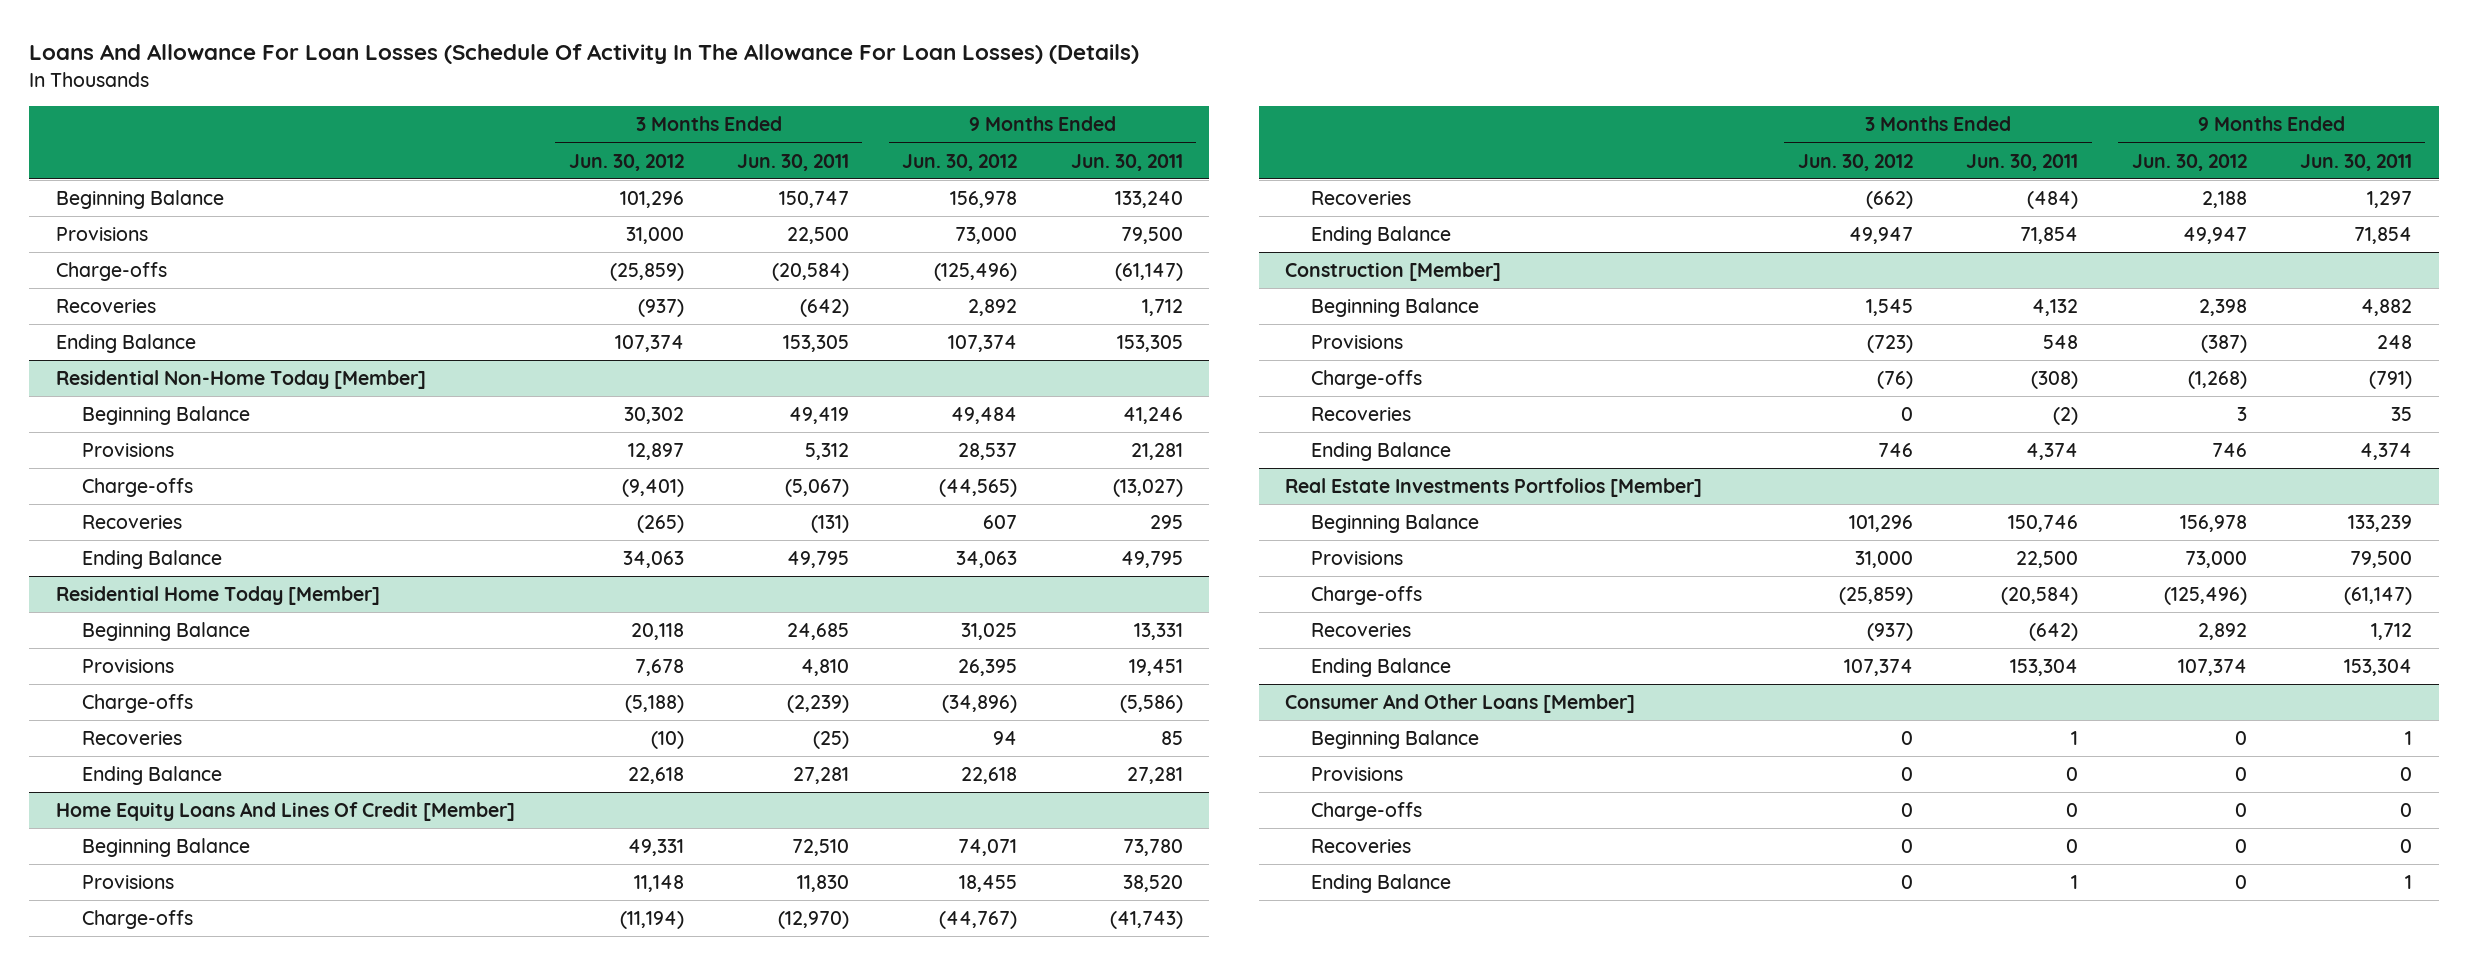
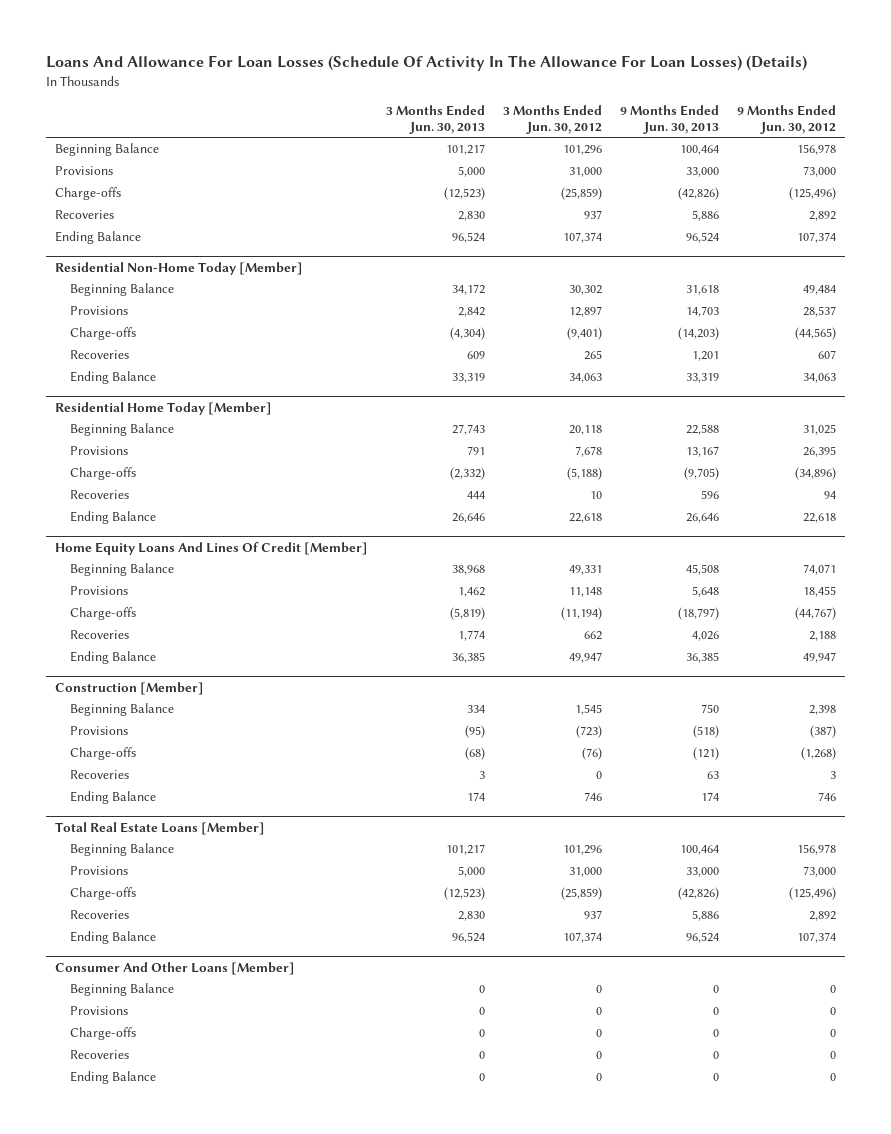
[736,153,849,171] Jun. 30, 2011 -> none
[1070,153,1183,171] Jun. 30, 2011 -> none
none -> [385,104,485,134] 3 Months Ended Jun. 30, 2013
none -> [619,104,719,134] 9 Months Ended Jun. 30, 2013
[637,299,684,318] (937) -> [583,210,602,220] 937
[636,515,684,534] (265) -> [583,350,602,361] 265
[650,731,684,750] (10) -> [589,491,602,500] 10
[1865,191,1913,210] (662) -> [583,631,602,641] 662
[1285,478,1703,498] Real Estate Investments Portfolios [Member] -> none
none -> [54,821,265,835] Total Real Estate Loans [Member]
[1866,623,1913,642] (937) -> [583,910,602,920] 937

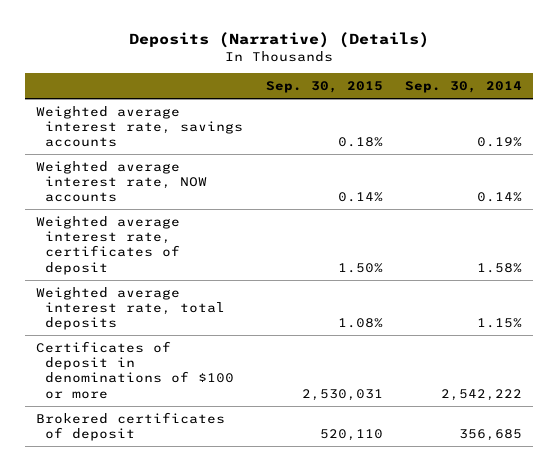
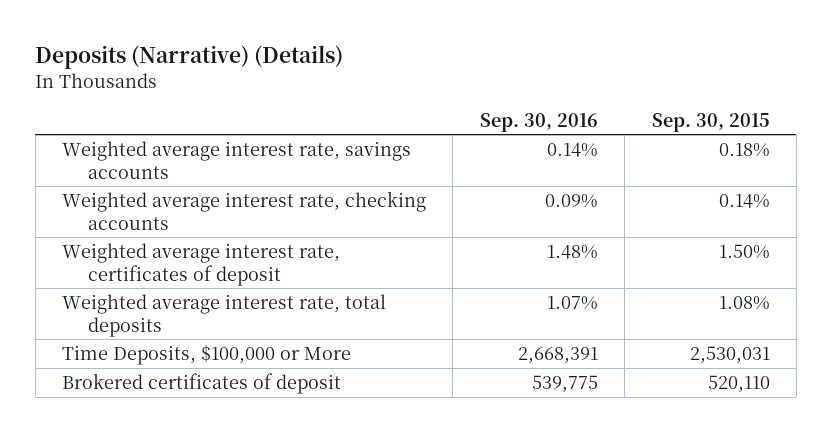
[405,81,523,94] Sep. 30, 2014 -> none
none -> [479,112,598,132] Sep. 30, 2016
[35,160,208,203] Weighted average interest rate, NOW accounts -> [61,190,426,230] Weighted average interest rate, checking accounts
[35,340,235,399] Certificates of deposit in denominations of $100 or more -> [61,344,351,365] Time Deposits, $100,000 or More

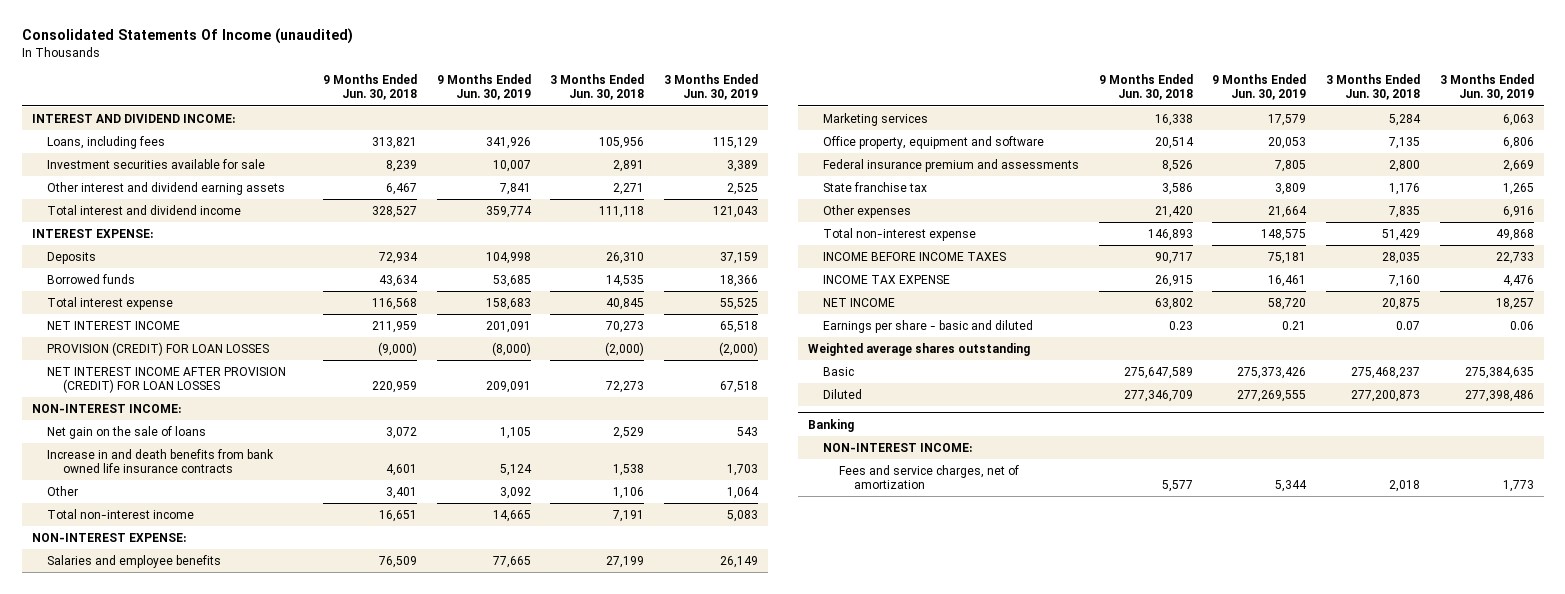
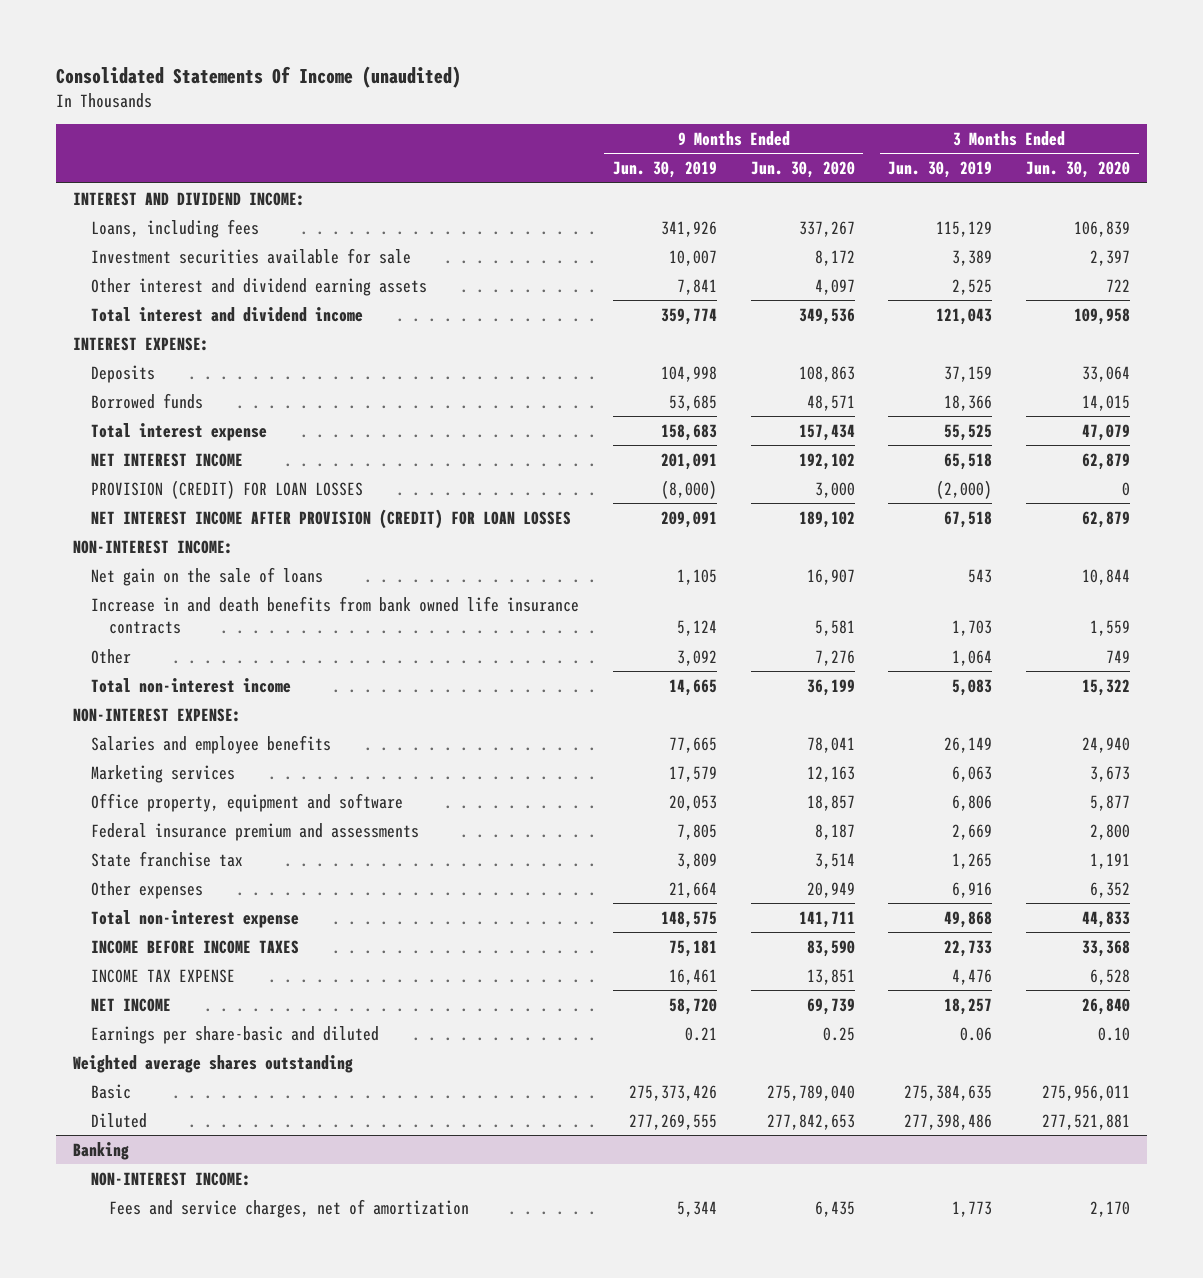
[322,74,417,101] 9 Months Ended Jun. 30, 2018 -> none
[550,74,645,101] 3 Months Ended Jun. 30, 2018 -> none
none -> [750,161,855,179] Jun. 30, 2020
none -> [1026,161,1131,179] Jun. 30, 2020
[823,319,1034,333] Earnings per share - basic and diluted -> [90,1025,379,1044] Earnings per share-basic and diluted

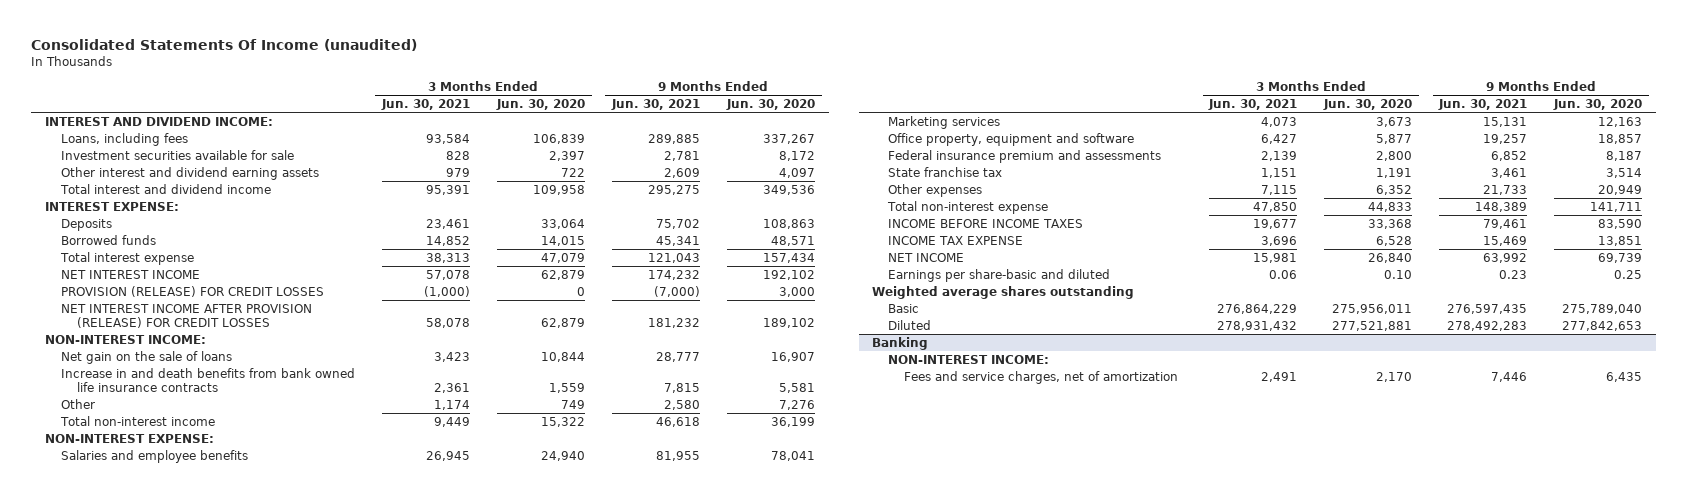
[612,161,717,179] Jun. 30, 2019 -> none
[888,161,993,179] Jun. 30, 2019 -> none
none -> [380,99,470,111] Jun. 30, 2021
none -> [610,99,700,111] Jun. 30, 2021
[90,479,363,499] PROVISION (CREDIT) FOR LOAN LOSSES -> [60,285,324,297] PROVISION (RELEASE) FOR CREDIT LOSSES
[90,508,571,529] NET INTEREST INCOME AFTER PROVISION (CREDIT) FOR LOAN LOSSES -> [60,303,312,328] NET INTEREST INCOME AFTER PROVISION (RELEASE) FOR CREDIT LOSSES

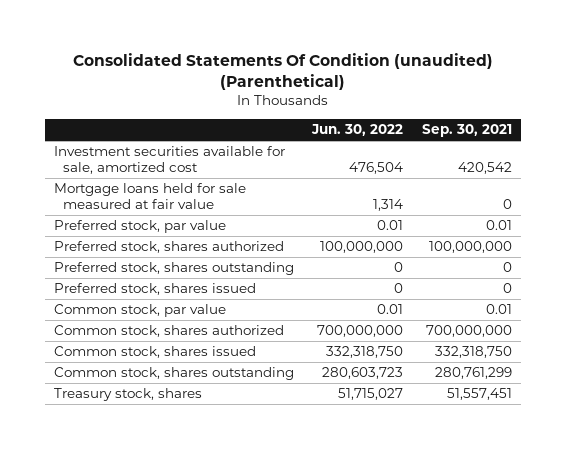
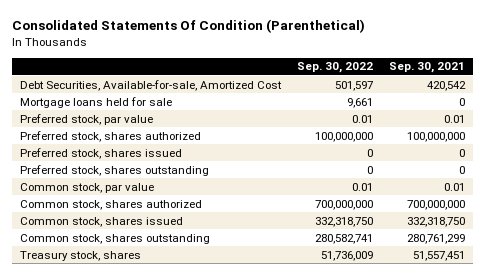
[72,52,493,90] Consolidated Statements Of Condition (unaudited) (Parenthetical) -> [12,19,366,34] Consolidated Statements Of Condition (Parenthetical)
[311,124,404,137] Jun. 30, 2022 -> none
none -> [297,62,374,74] Sep. 30, 2022
[53,146,285,175] Investment securities available for sale, amortized cost -> [20,79,283,91] Debt Securities, Available-for-sale, Amortized Cost
[53,183,246,210] Mortgage loans held for sale measured at fair value -> [20,96,173,108] Mortgage loans held for sale
[53,262,294,276] Preferred stock, shares outstanding -> [20,164,210,176] Preferred stock, shares outstanding

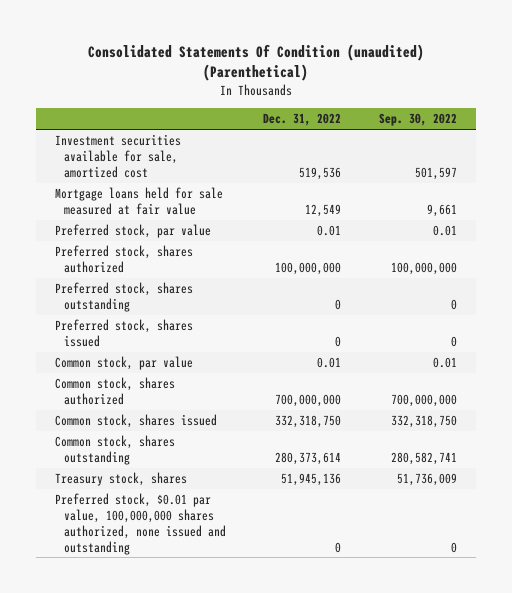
[12,19,366,34] Consolidated Statements Of Condition (Parenthetical) -> [87,43,424,82] Consolidated Statements Of Condition (unaudited) (Parenthetical)
[389,62,466,74] Sep. 30, 2021 -> none
none -> [263,113,342,127] Dec. 31, 2022
[20,79,283,91] Debt Securities, Available-for-sale, Amortized Cost -> [54,134,181,178] Investment securities available for sale, amortized cost
[20,96,173,108] Mortgage loans held for sale -> [54,187,223,215] Mortgage loans held for sale measured at fair value
[20,147,183,159] Preferred stock, shares issued -> [54,319,193,347] Preferred stock, shares issued
none -> [54,493,227,555] Preferred stock, $0.01 par value, 100,000,000 shares authorized, none issued and outstanding

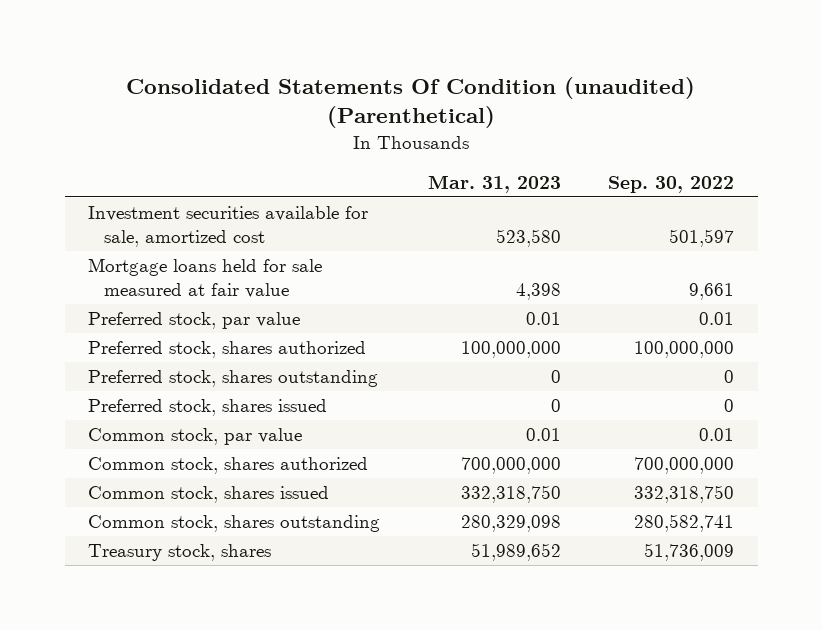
[263,113,342,127] Dec. 31, 2022 -> none
none -> [427,174,561,193] Mar. 31, 2023
[54,493,227,555] Preferred stock, $0.01 par value, 100,000,000 shares authorized, none issued and outstanding -> none

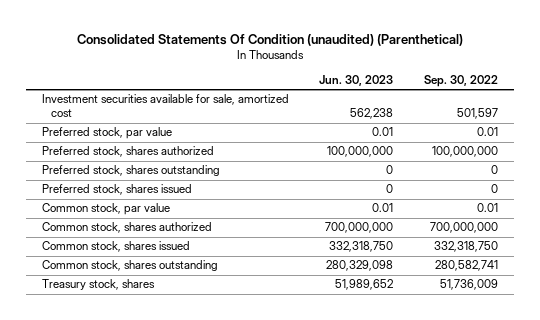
[427,174,561,193] Mar. 31, 2023 -> none
none -> [319,74,394,86] Jun. 30, 2023
[88,258,323,298] Mortgage loans held for sale measured at fair value -> none

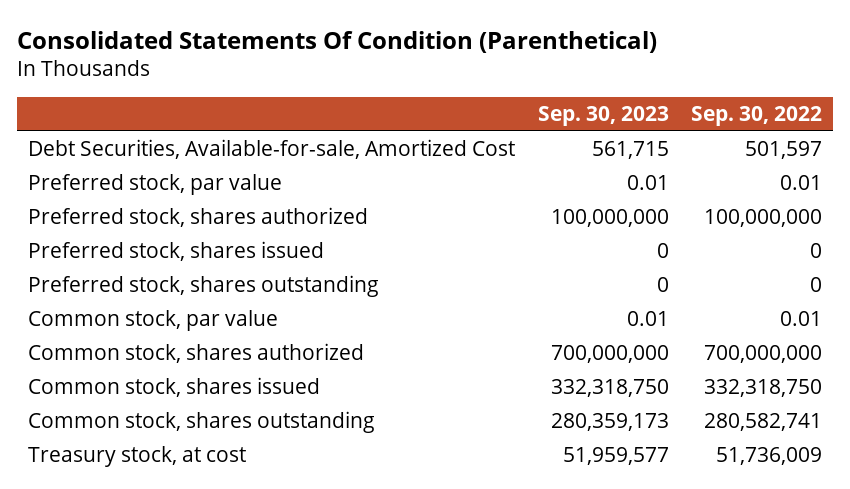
[76,33,463,46] Consolidated Statements Of Condition (unaudited) (Parenthetical) -> [17,30,658,53] Consolidated Statements Of Condition (Parenthetical)
[319,74,394,86] Jun. 30, 2023 -> none
none -> [537,106,669,127] Sep. 30, 2023
[41,94,289,118] Investment securities available for sale, amortized cost -> [28,139,516,160] Debt Securities, Available-for-sale, Amortized Cost
[41,165,220,177] Preferred stock, shares outstanding -> [28,275,380,298] Preferred stock, shares outstanding
[41,279,155,291] Treasury stock, shares -> [28,446,247,468] Treasury stock, at cost

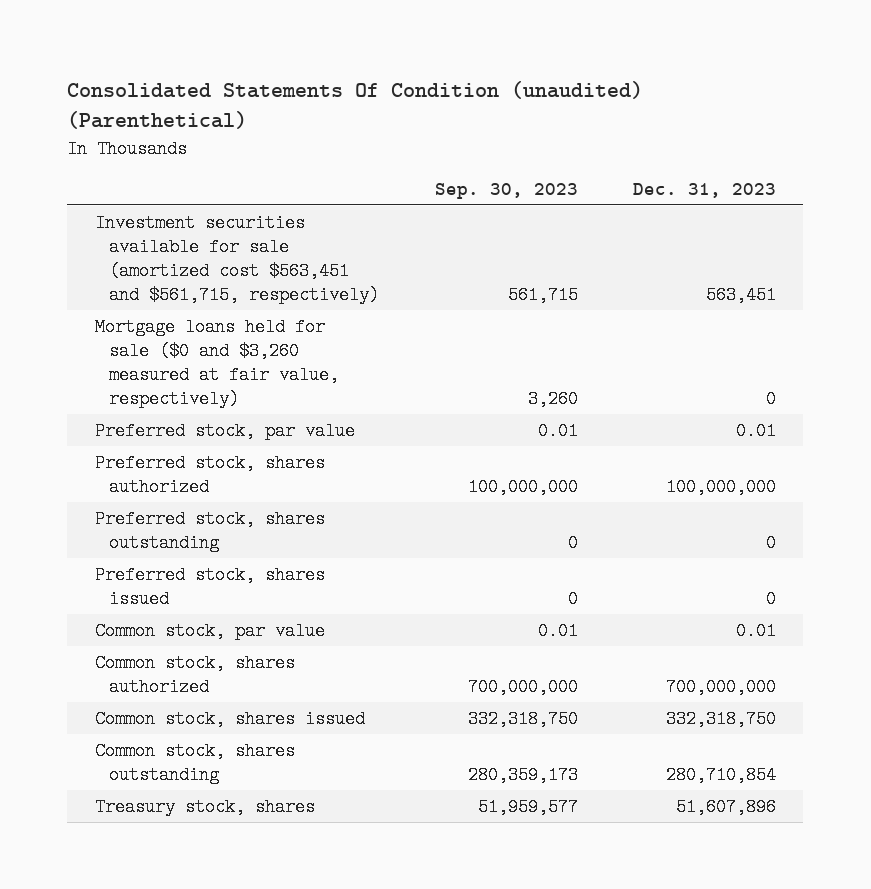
[17,30,658,53] Consolidated Statements Of Condition (Parenthetical) -> [67,81,644,130] Consolidated Statements Of Condition (unaudited) (Parenthetical)
[690,106,822,127] Sep. 30, 2022 -> none
none -> [632,182,776,198] Dec. 31, 2023
[28,139,516,160] Debt Securities, Available-for-sale, Amortized Cost -> [95,213,380,304] Investment securities available for sale (amortized cost $563,451 and $561,715, respectively)
none -> [95,317,340,408] Mortgage loans held for sale ($0 and $3,260 measured at fair value, respectively)
[28,241,325,262] Preferred stock, shares issued -> [95,565,326,608] Preferred stock, shares issued
[28,446,247,468] Treasury stock, at cost -> [95,797,316,816] Treasury stock, shares

